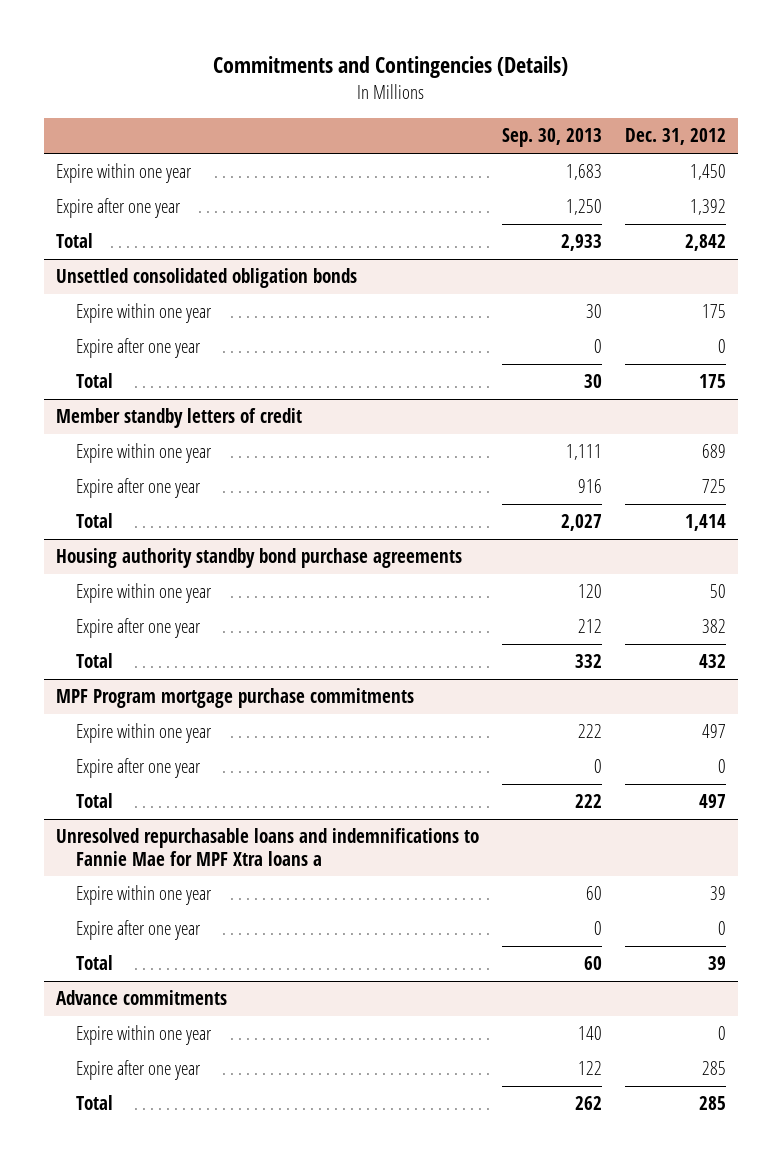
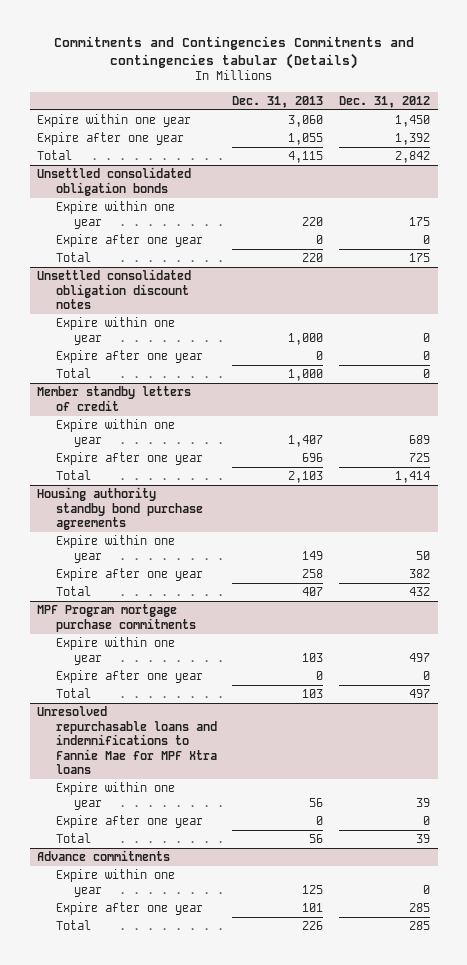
[212,56,568,79] Commitments and Contingencies (Details) -> [53,36,414,70] Commitments and Contingencies Commitments and contingencies tabular (Details)
[501,128,602,148] Sep. 30, 2013 -> none
none -> [232,95,324,108] Dec. 31, 2013
none -> [37,268,192,310] Unsettled consolidated obligation discount notes
none -> [55,316,175,345] Expire within one year
none -> [55,349,203,363] Expire after one year
none -> [55,367,91,378] Total
[55,828,479,866] Unresolved repurchasable loans and indemnifications to Fannie Mae for MPF Xtra loans a -> [37,705,217,775] Unresolved repurchasable loans and indemnifications to Fannie Mae for MPF Xtra loans

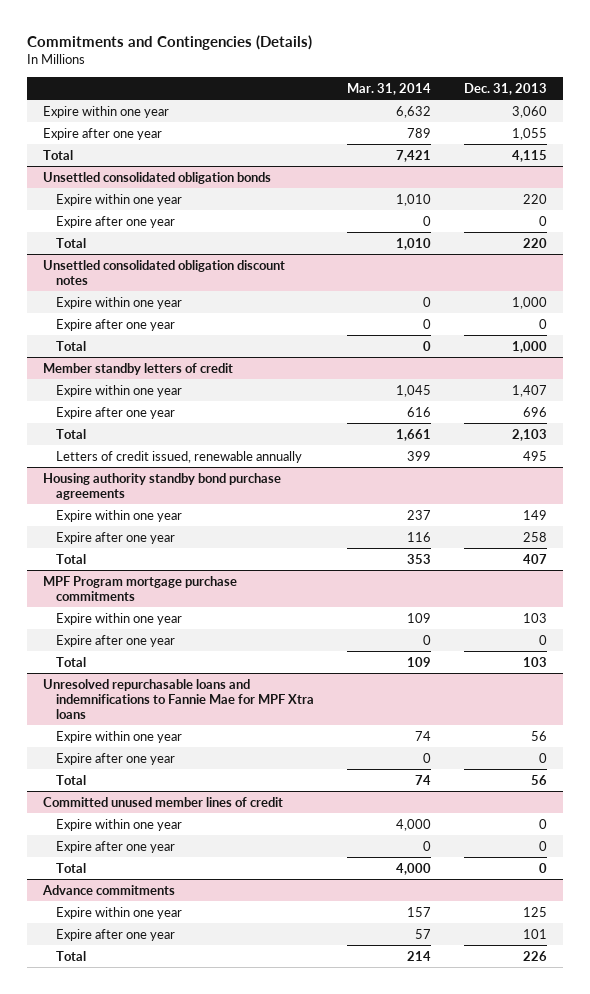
[53,36,414,70] Commitments and Contingencies Commitments and contingencies tabular (Details) -> [26,34,312,50] Commitments and Contingencies (Details)
[339,95,431,108] Dec. 31, 2012 -> none
none -> [347,82,432,95] Mar. 31, 2014
none -> [56,450,303,463] Letters of credit issued, renewable annually
none -> [43,796,284,807] Committed unused member lines of credit
none -> [56,818,183,831] Expire within one year
none -> [56,840,176,853] Expire after one year
none -> [56,862,87,873] Total

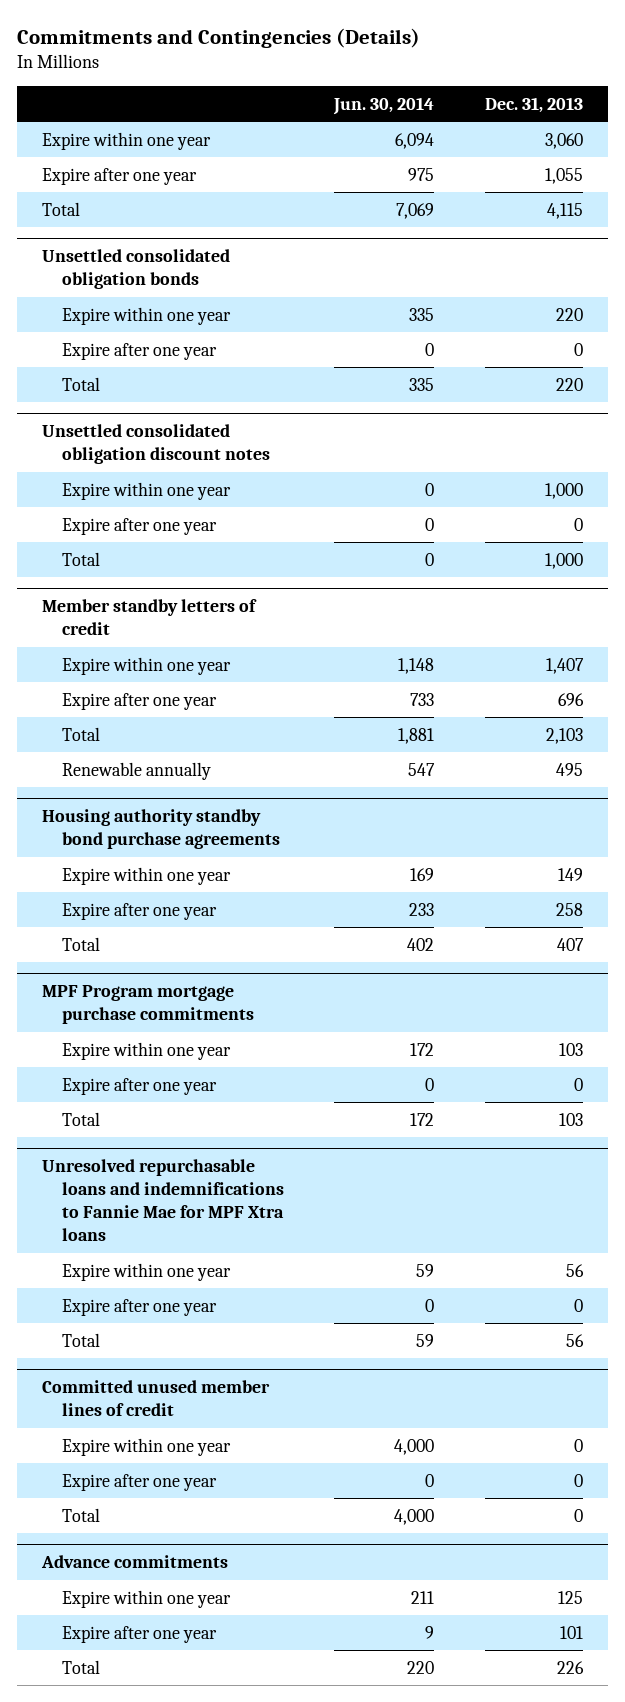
[347,82,432,95] Mar. 31, 2014 -> none
none -> [333,96,435,115] Jun. 30, 2014
[56,450,303,463] Letters of credit issued, renewable annually -> [61,761,211,780] Renewable annually

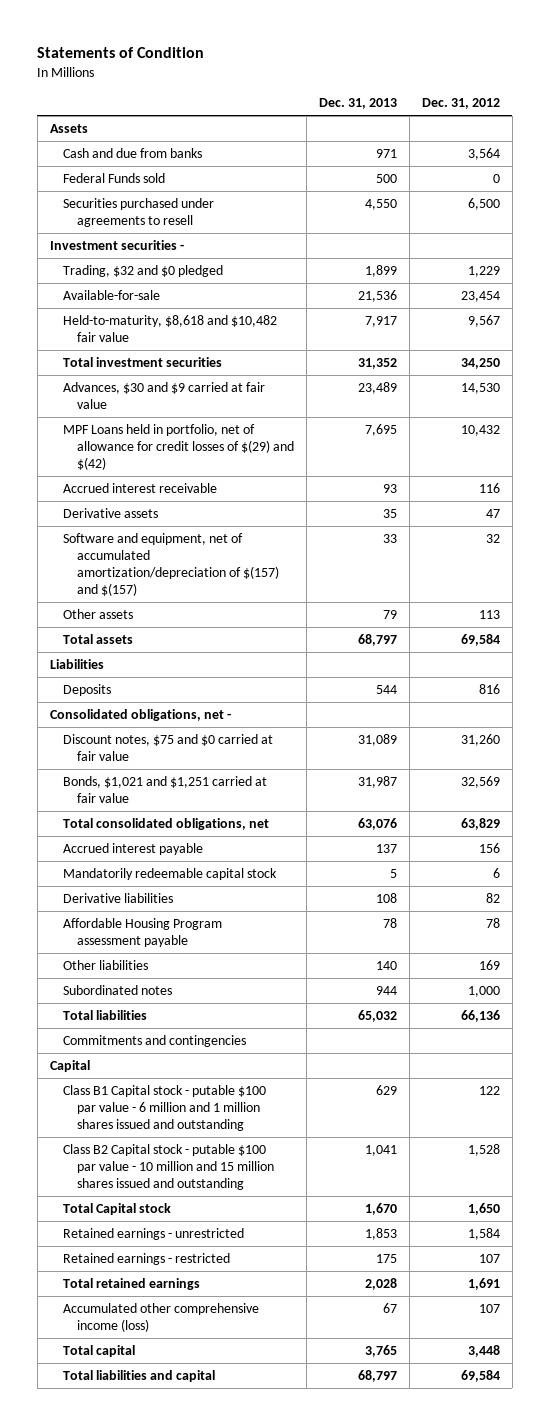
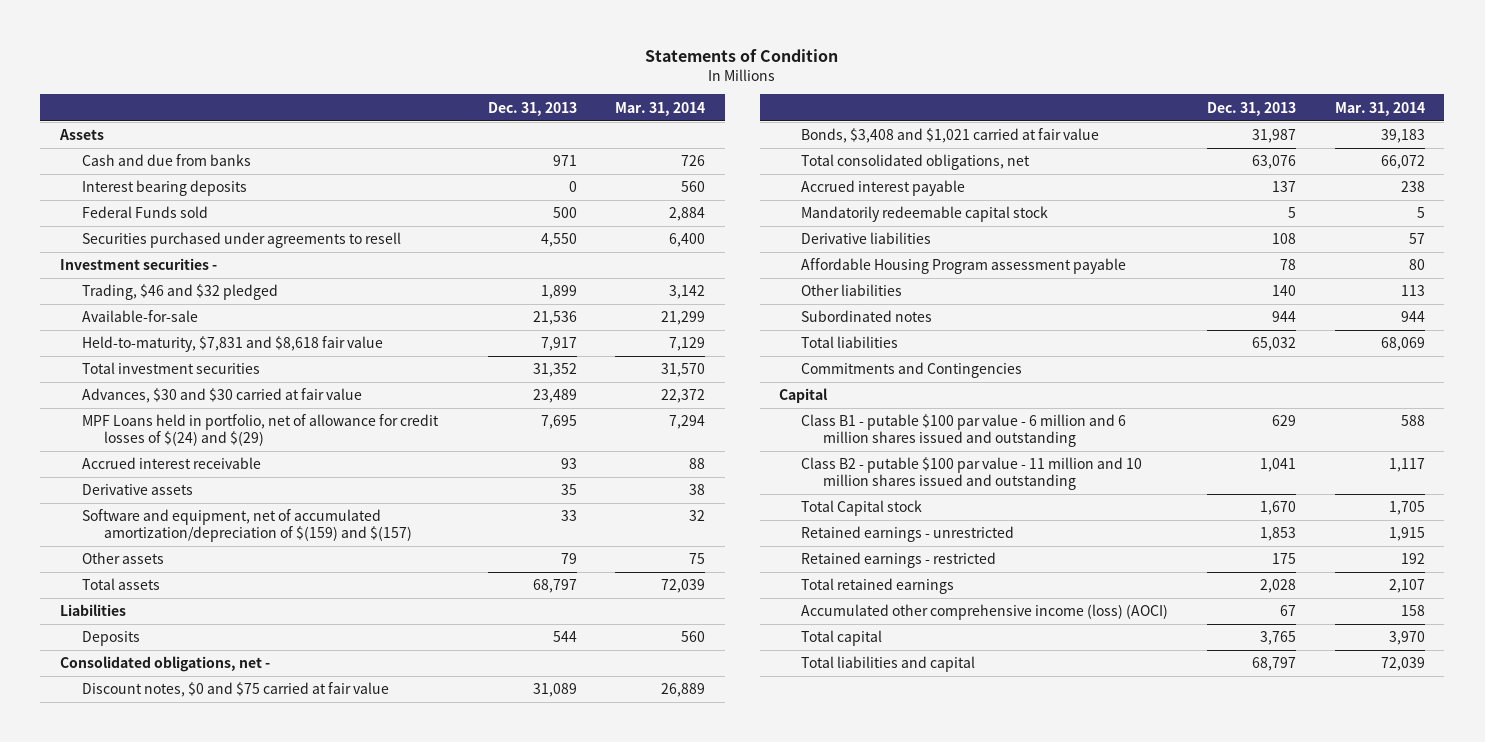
[421,98,500,110] Dec. 31, 2012 -> none
none -> [615,101,706,116] Mar. 31, 2014
none -> [81,180,247,197] Interest bearing deposits
[63,264,224,277] Trading, $32 and $0 pledged -> [81,284,278,301] Trading, $46 and $32 pledged
[63,314,278,342] Held-to-maturity, $8,618 and $10,482 fair value -> [81,336,383,353] Held-to-maturity, $7,831 and $8,618 fair value
[63,381,266,409] Advances, $30 and $9 carried at fair value -> [81,388,362,404] Advances, $30 and $30 carried at fair value
[63,423,294,471] MPF Loans held in portfolio, net of allowance for credit losses of $(29) and $(42) -> [81,414,439,447] MPF Loans held in portfolio, net of allowance for credit losses of $(24) and $(29)
[63,532,279,597] Software and equipment, net of accumulated amortization/depreciation of $(157) and $(157) -> [81,509,412,543] Software and equipment, net of accumulated amortization/depreciation of $(159) and $(157)
[63,733,274,761] Discount notes, $75 and $0 carried at fair value -> [81,682,389,698] Discount notes, $0 and $75 carried at fair value
[63,775,268,803] Bonds, $1,021 and $1,251 carried at fair value -> [801,128,1100,144] Bonds, $3,408 and $1,021 carried at fair value
[63,1034,247,1047] Commitments and contingencies -> [801,362,1023,379] Commitments and Contingencies
[63,1084,267,1132] Class B1 Capital stock - putable $100 par value - 6 million and 1 million shares issued and outstanding -> [801,414,1127,448] Class B1 - putable $100 par value - 6 million and 6 million shares issued and outstanding
[63,1143,274,1191] Class B2 Capital stock - putable $100 par value - 10 million and 15 million shares issued and outstanding -> [801,457,1143,491] Class B2 - putable $100 par value - 11 million and 10 million shares issued and outstanding
[63,1302,260,1332] Accumulated other comprehensive income (loss) -> [801,604,1169,621] Accumulated other comprehensive income (loss) (AOCI)

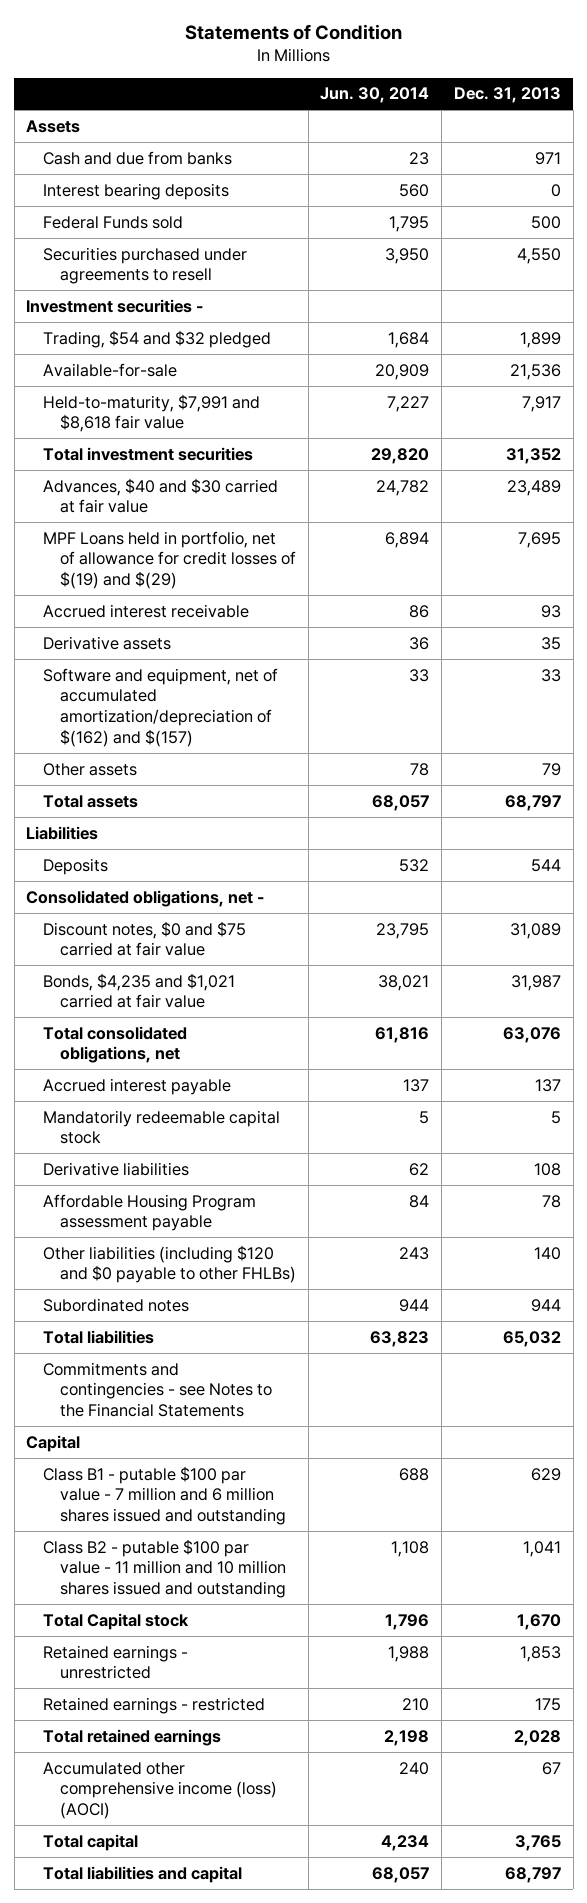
[615,101,706,116] Mar. 31, 2014 -> none
none -> [320,87,430,104] Jun. 30, 2014
[81,284,278,301] Trading, $46 and $32 pledged -> [43,329,272,348] Trading, $54 and $32 pledged
[81,336,383,353] Held-to-maturity, $7,831 and $8,618 fair value -> [43,393,261,433] Held-to-maturity, $7,991 and $8,618 fair value
[81,388,362,404] Advances, $30 and $30 carried at fair value -> [43,477,279,514] Advances, $40 and $30 carried at fair value
[81,414,439,447] MPF Loans held in portfolio, net of allowance for credit losses of $(24) and $(29) -> [43,530,296,590] MPF Loans held in portfolio, net of allowance for credit losses of $(19) and $(29)
[81,509,412,543] Software and equipment, net of accumulated amortization/depreciation of $(159) and $(157) -> [43,667,279,748] Software and equipment, net of accumulated amortization/depreciation of $(162) and $(157)
[801,128,1100,144] Bonds, $3,408 and $1,021 carried at fair value -> [43,972,236,1009] Bonds, $4,235 and $1,021 carried at fair value
[801,284,903,297] Other liabilities -> [43,1244,296,1284] Other liabilities (including $120 and $0 payable to other FHLBs)
[801,362,1023,379] Commitments and Contingencies -> [43,1361,272,1418] Commitments and contingencies - see Notes to the Financial Statements
[801,414,1127,448] Class B1 - putable $100 par value - 6 million and 6 million shares issued and outstanding -> [43,1465,286,1526] Class B1 - putable $100 par value - 7 million and 6 million shares issued and outstanding

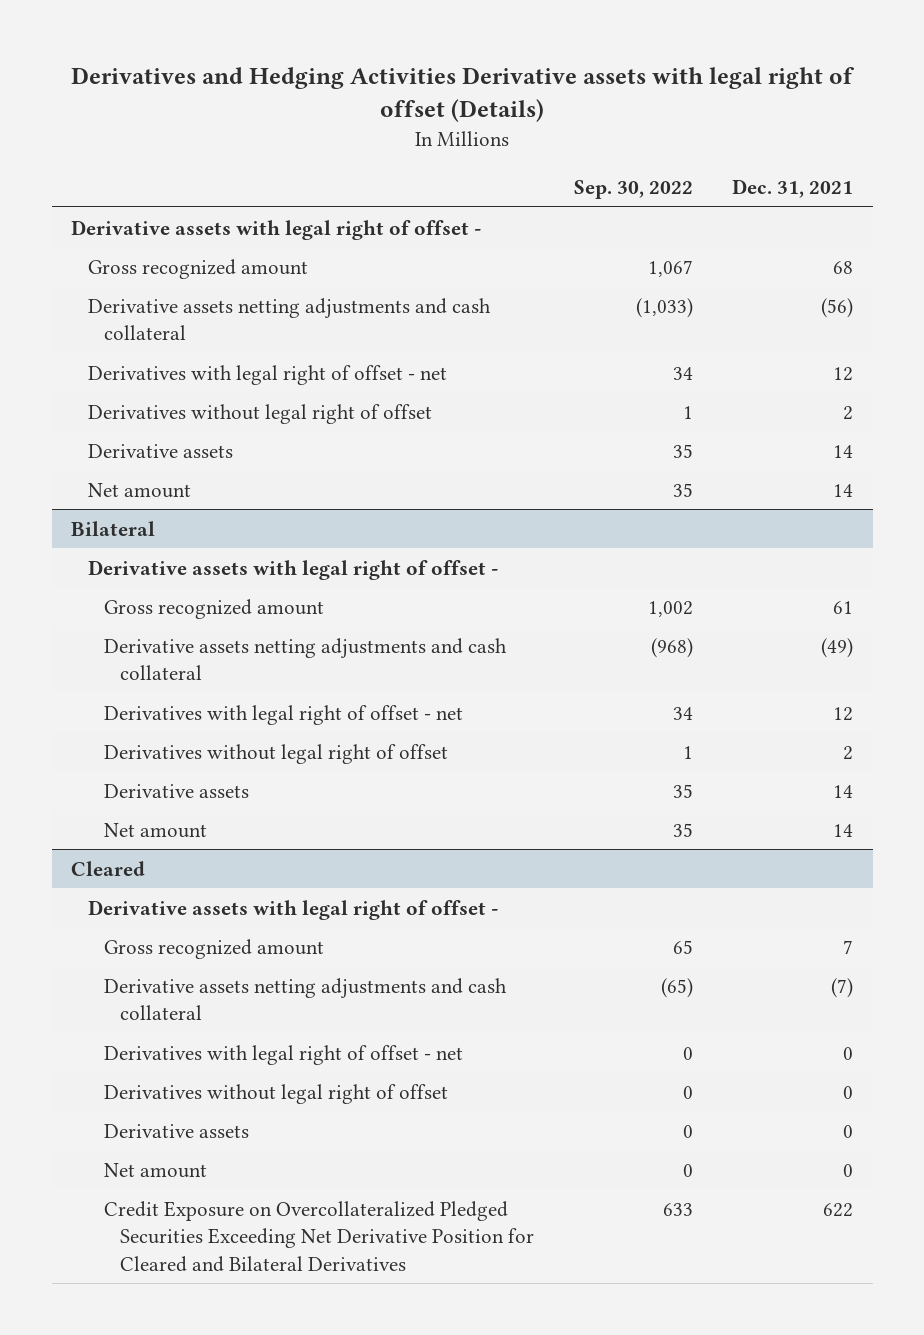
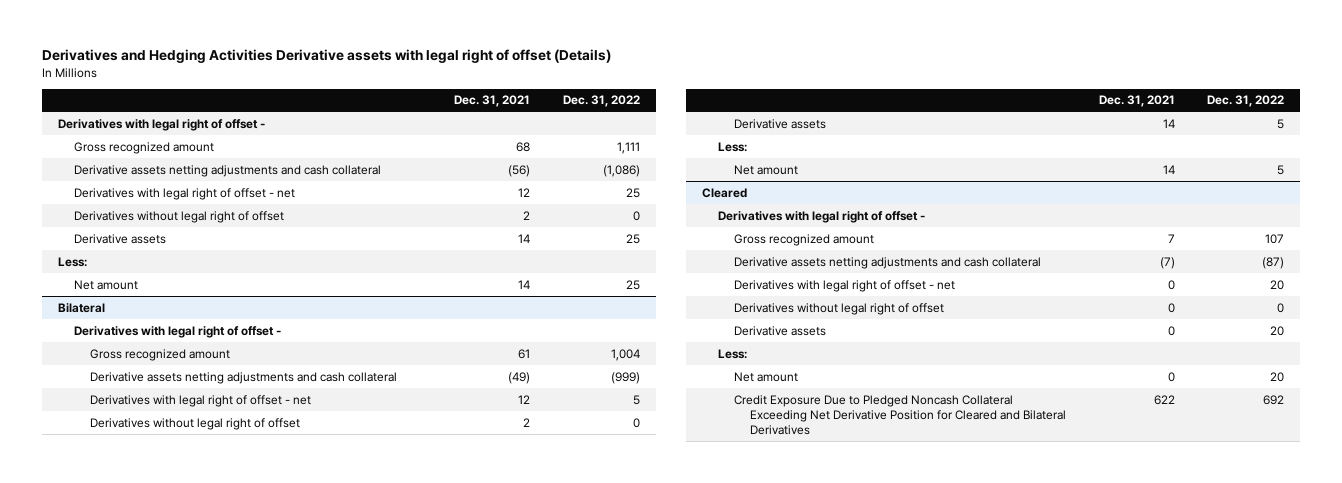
[573,179,693,199] Sep. 30, 2022 -> none
none -> [562,95,640,108] Dec. 31, 2022
[71,219,483,240] Derivative assets with legal right of offset - -> [57,118,265,131] Derivatives with legal right of offset -
none -> [57,256,87,267] Less:
[87,559,499,580] Derivative assets with legal right of offset - -> [73,325,281,338] Derivatives with legal right of offset -
none -> [718,141,748,152] Less:
[87,899,499,920] Derivative assets with legal right of offset - -> [718,210,926,223] Derivatives with legal right of offset -
none -> [718,348,748,359] Less:
[103,1200,535,1272] Credit Exposure on Overcollateralized Pledged Securities Exceeding Net Derivative Position for Cleared and Bilateral Derivatives -> [734,394,1067,436] Credit Exposure Due to Pledged Noncash Collateral Exceeding Net Derivative Position for Cleared and Bilateral Derivatives

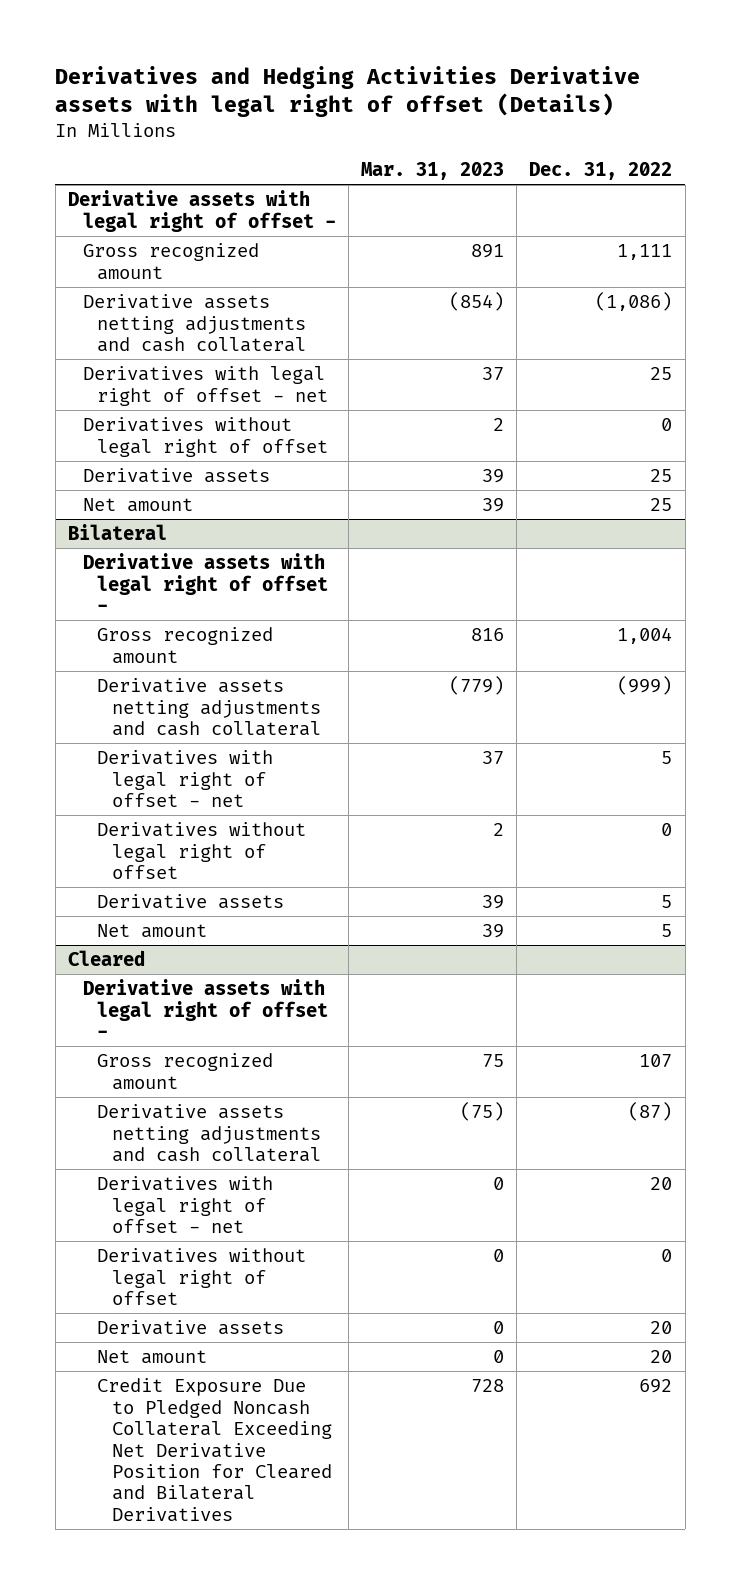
[454,95,531,108] Dec. 31, 2021 -> none
none -> [361,162,505,181] Mar. 31, 2023
[57,118,265,131] Derivatives with legal right of offset - -> [67,190,336,232] Derivative assets with legal right of offset -
[57,256,87,267] Less: -> none
[73,325,281,338] Derivatives with legal right of offset - -> [82,553,329,613] Derivative assets with legal right of offset -
[718,141,748,152] Less: -> none
[718,210,926,223] Derivatives with legal right of offset - -> [82,979,329,1039] Derivative assets with legal right of offset -
[718,348,748,359] Less: -> none

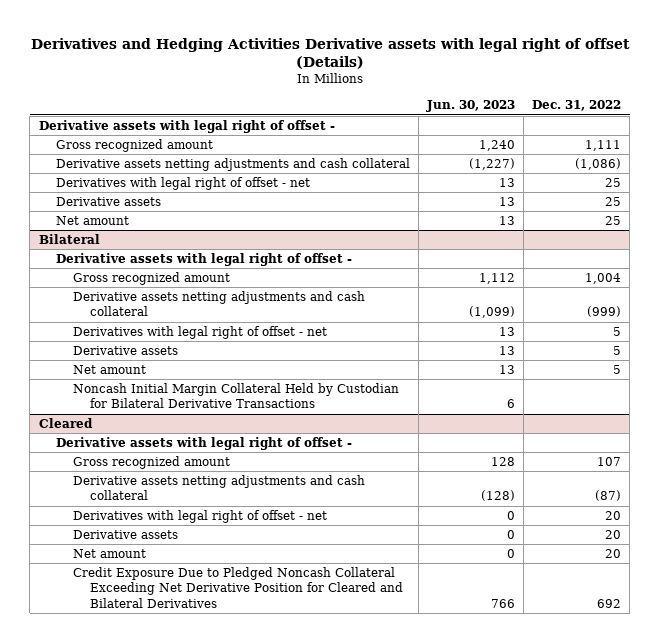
[361,162,505,181] Mar. 31, 2023 -> none
none -> [425,100,515,113] Jun. 30, 2023
[82,417,329,457] Derivatives without legal right of offset -> none
[97,822,307,880] Derivatives without legal right of offset -> none
none -> [72,383,399,409] Noncash Initial Margin Collateral Held by Custodian for Bilateral Derivative Transactions
[97,1248,307,1306] Derivatives without legal right of offset -> none

